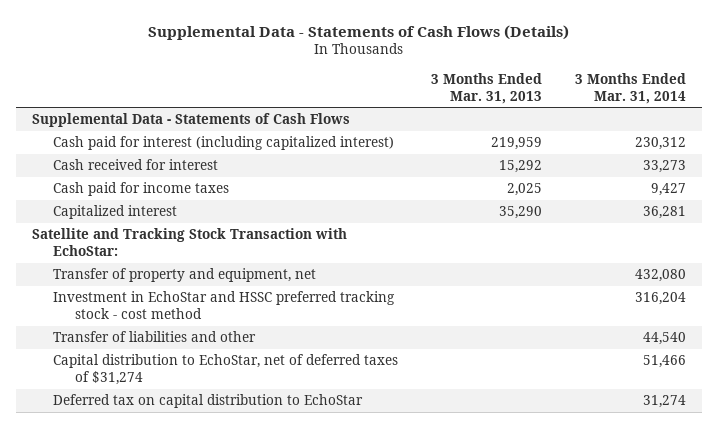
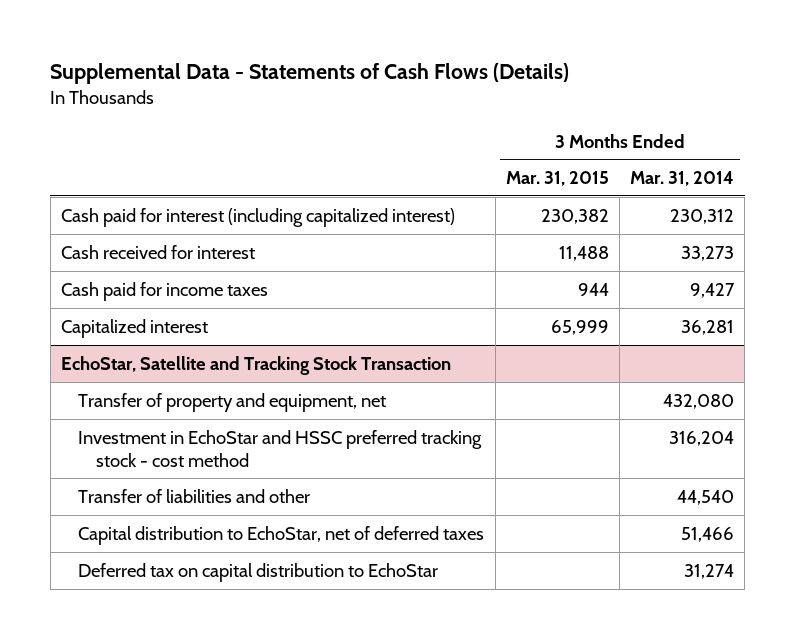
[431,73,543,104] 3 Months Ended Mar. 31, 2013 -> none
none -> [505,171,609,187] Mar. 31, 2015
[32,113,351,128] Supplemental Data - Statements of Cash Flows -> none
[32,228,348,256] Satellite and Tracking Stock Transaction with EchoStar: -> none
none -> [60,355,451,375] EchoStar, Satellite and Tracking Stock Transaction
[53,354,399,385] Capital distribution to EchoStar, net of deferred taxes of $31,274 -> [78,525,485,545] Capital distribution to EchoStar, net of deferred taxes

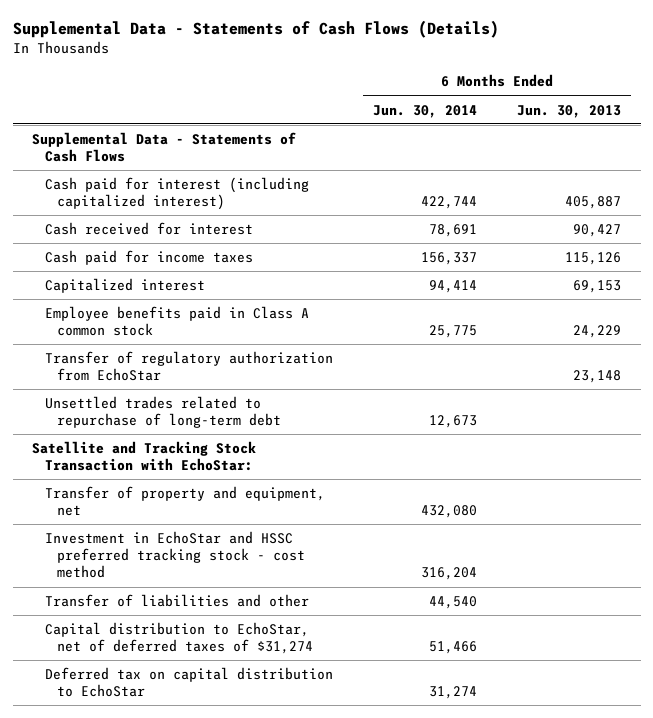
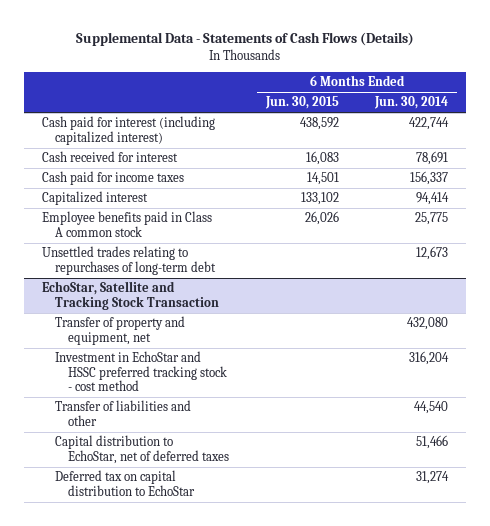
[516,104,621,118] Jun. 30, 2013 -> none
none -> [264,96,339,110] Jun. 30, 2015
[32,131,297,163] Supplemental Data - Statements of Cash Flows -> none
[44,350,333,382] Transfer of regulatory authorization from EchoStar -> none
[32,440,257,472] Satellite and Tracking Stock Transaction with EchoStar: -> none
[44,395,282,429] Unsettled trades related to repurchase of long-term debt -> [42,246,217,275] Unsettled trades relating to repurchases of long-term debt
none -> [42,281,220,310] EchoStar, Satellite and Tracking Stock Transaction
[44,621,314,655] Capital distribution to EchoStar, net of deferred taxes of $31,274 -> [55,435,230,464] Capital distribution to EchoStar, net of deferred taxes

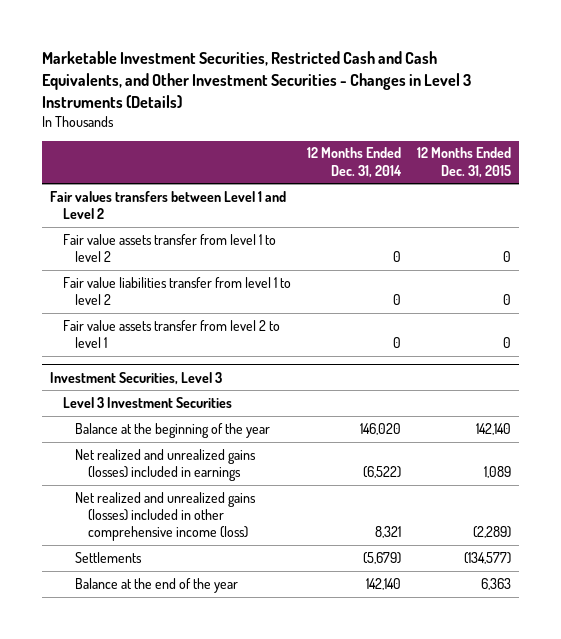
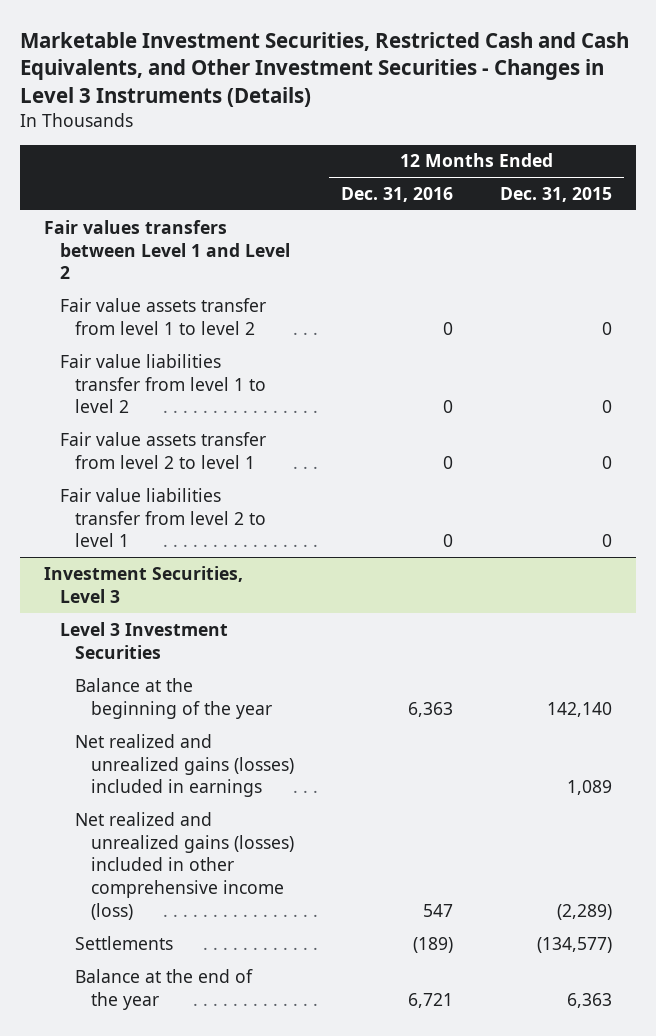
[306,147,402,178] 12 Months Ended Dec. 31, 2014 -> none
none -> [341,186,454,202] Dec. 31, 2016
none -> [59,487,267,548] Fair value liabilities transfer from level 2 to level 1

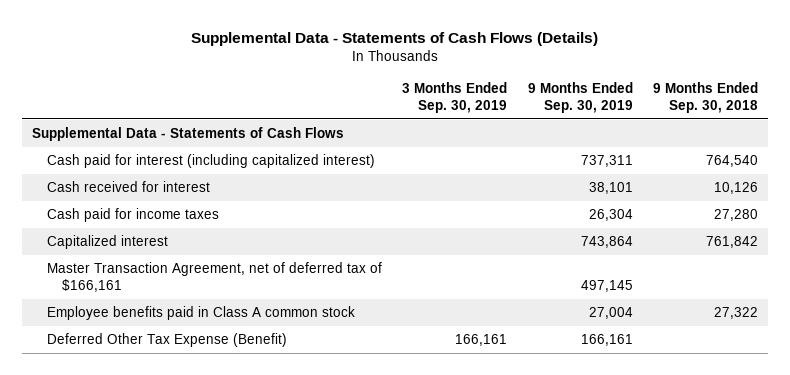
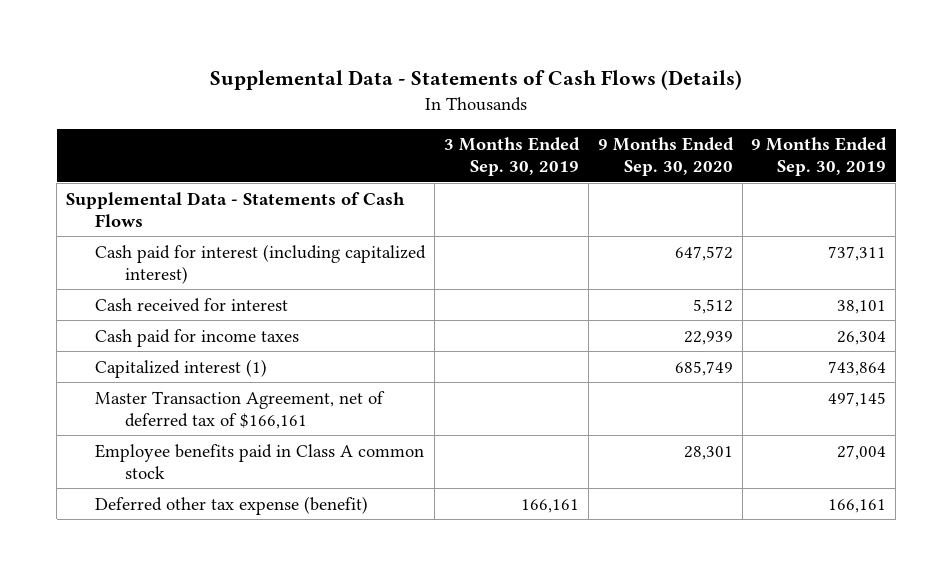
[653,81,759,113] 9 Months Ended Sep. 30, 2018 -> none
none -> [597,137,734,177] 9 Months Ended Sep. 30, 2020
[47,235,169,250] Capitalized interest -> [95,358,268,378] Capitalized interest (1)
[47,333,288,348] Deferred Other Tax Expense (Benefit) -> [95,495,369,515] Deferred other tax expense (benefit)

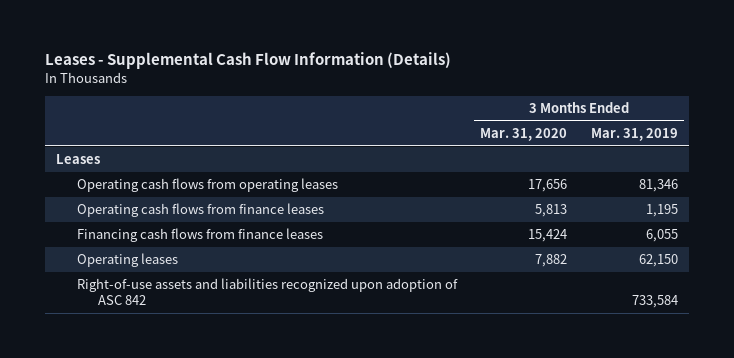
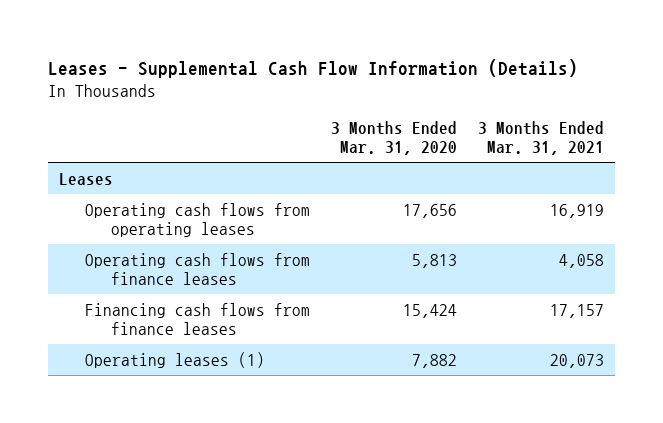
[590,128,678,142] Mar. 31, 2019 -> none
none -> [478,121,605,156] 3 Months Ended Mar. 31, 2021
[76,278,458,306] Right-of-use assets and liabilities recognized upon adoption of ASC 842 -> none
[76,253,178,268] Operating leases -> [84,351,265,368] Operating leases (1)

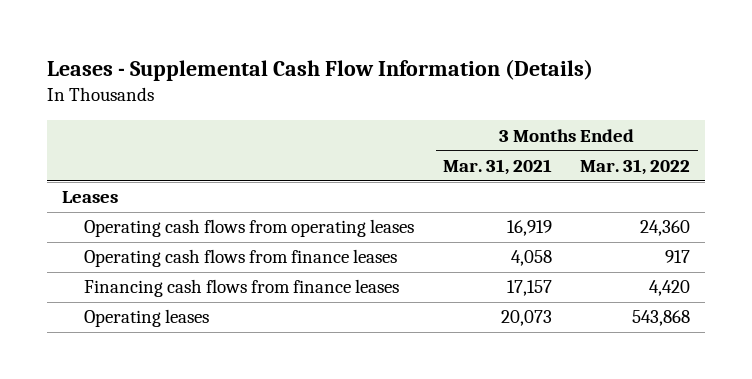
[330,121,457,156] 3 Months Ended Mar. 31, 2020 -> none
none -> [580,158,691,175] Mar. 31, 2022
[84,351,265,368] Operating leases (1) -> [84,309,210,328] Operating leases

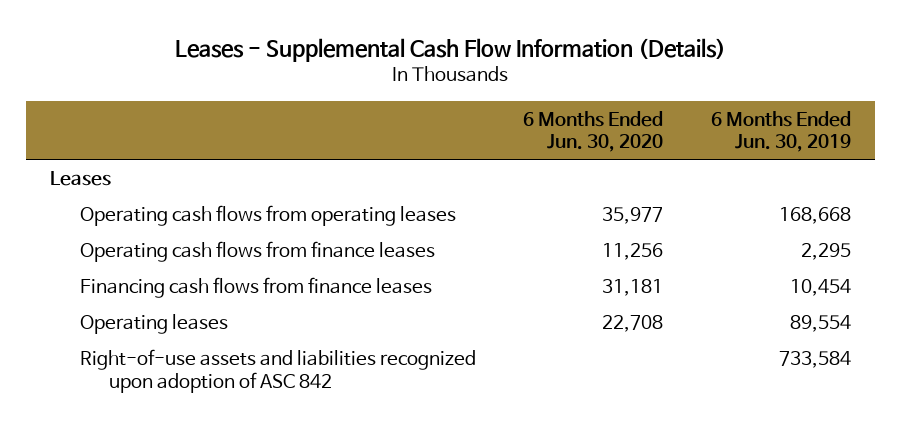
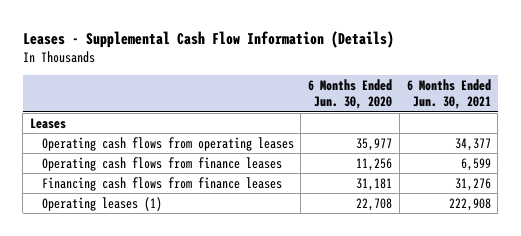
[711,110,852,153] 6 Months Ended Jun. 30, 2019 -> none
none -> [406,78,491,110] 6 Months Ended Jun. 30, 2021
[79,348,476,393] Right-of-use assets and liabilities recognized upon adoption of ASC 842 -> none
[79,313,228,334] Operating leases -> [41,196,162,211] Operating leases (1)

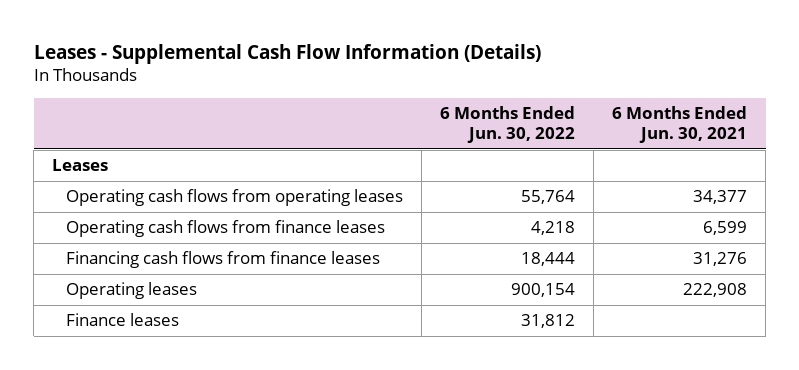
[308,78,393,110] 6 Months Ended Jun. 30, 2020 -> none
none -> [440,105,576,144] 6 Months Ended Jun. 30, 2022
[41,196,162,211] Operating leases (1) -> [66,282,198,300] Operating leases
none -> [66,313,180,327] Finance leases

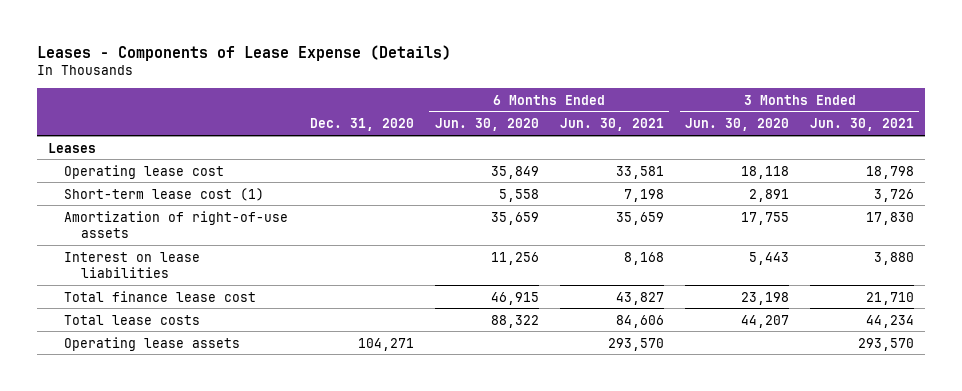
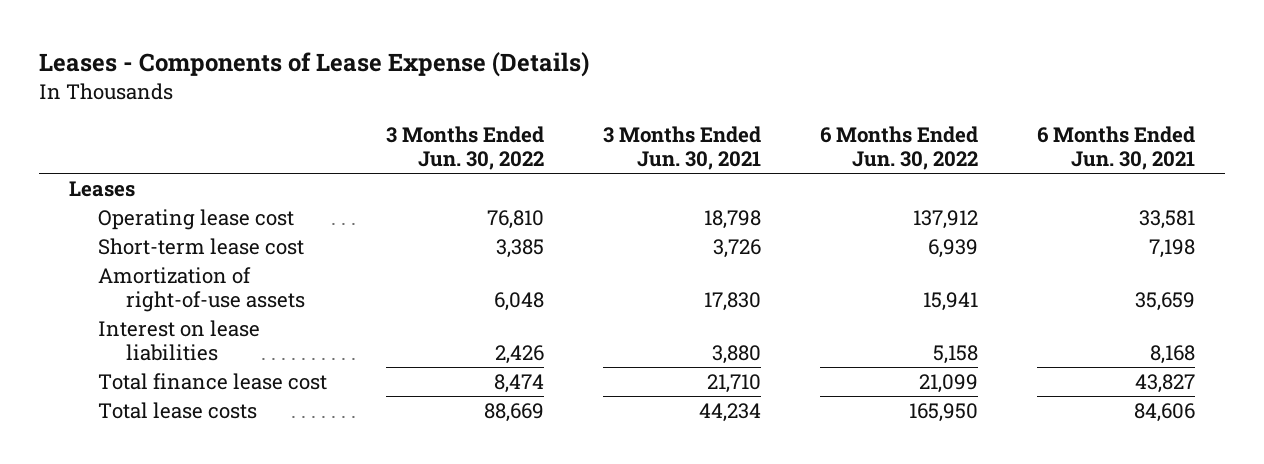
[309,118,414,132] Dec. 31, 2020 -> none
[434,118,539,132] Jun. 30, 2020 -> none
[685,118,790,132] Jun. 30, 2020 -> none
none -> [385,125,544,170] 3 Months Ended Jun. 30, 2022
none -> [819,125,978,170] 6 Months Ended Jun. 30, 2022
[64,187,265,201] Short-term lease cost (1) -> [97,238,304,256] Short-term lease cost
[64,336,241,351] Operating lease assets -> none

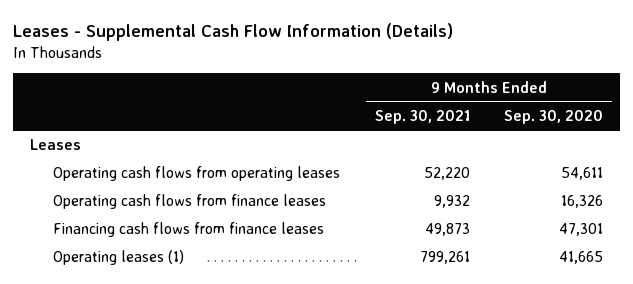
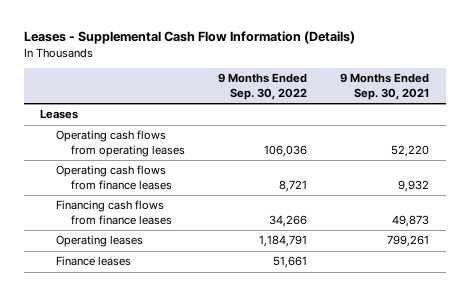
[504,110,604,125] Sep. 30, 2020 -> none
none -> [218,73,308,100] 9 Months Ended Sep. 30, 2022
[52,250,184,266] Operating leases (1) -> [55,235,143,248] Operating leases
none -> [55,256,131,267] Finance leases

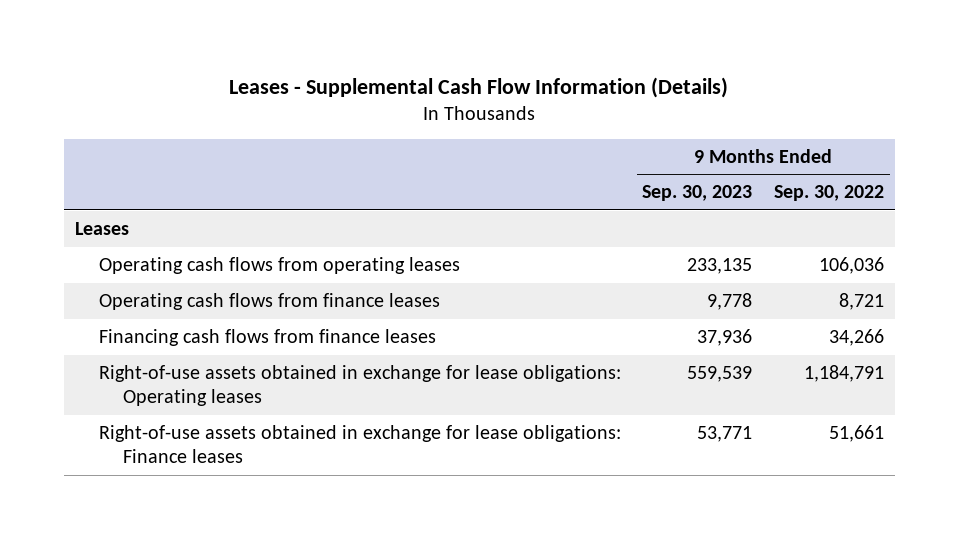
[340,73,430,100] 9 Months Ended Sep. 30, 2021 -> none
none -> [642,185,753,202] Sep. 30, 2023
[55,235,143,248] Operating leases -> [98,365,621,407] Right-of-use assets obtained in exchange for lease obligations: Operating leases
[55,256,131,267] Finance leases -> [98,425,621,464] Right-of-use assets obtained in exchange for lease obligations: Finance leases

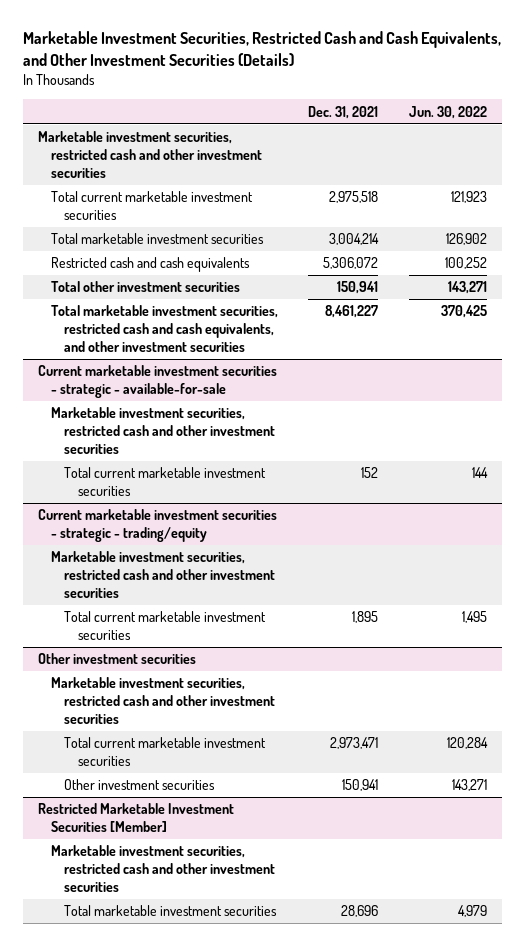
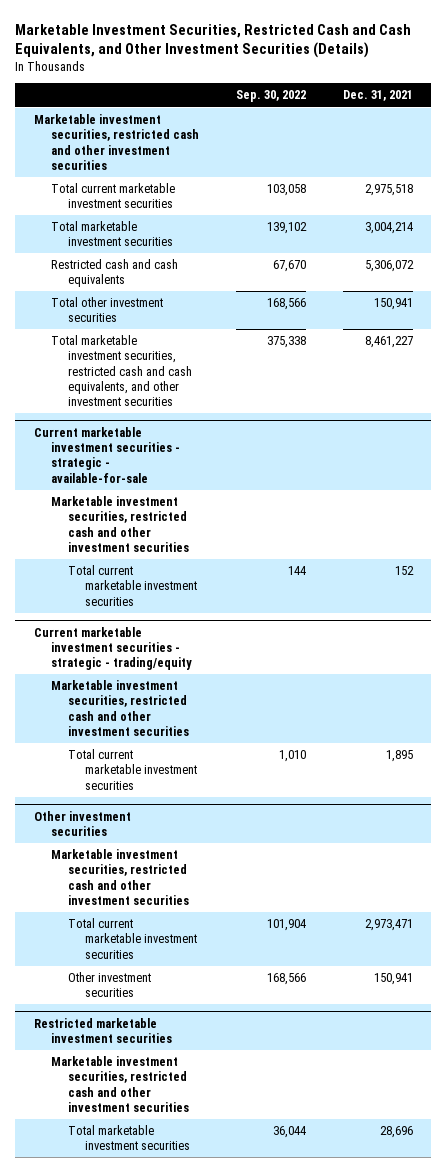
[408,105,487,119] Jun. 30, 2022 -> none
none -> [235,90,306,103] Sep. 30, 2022
[37,803,234,833] Restricted Marketable Investment Securities [Member] -> [33,1017,173,1043] Restricted marketable investment securities

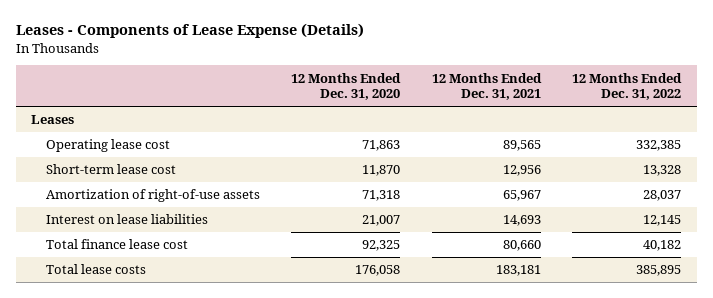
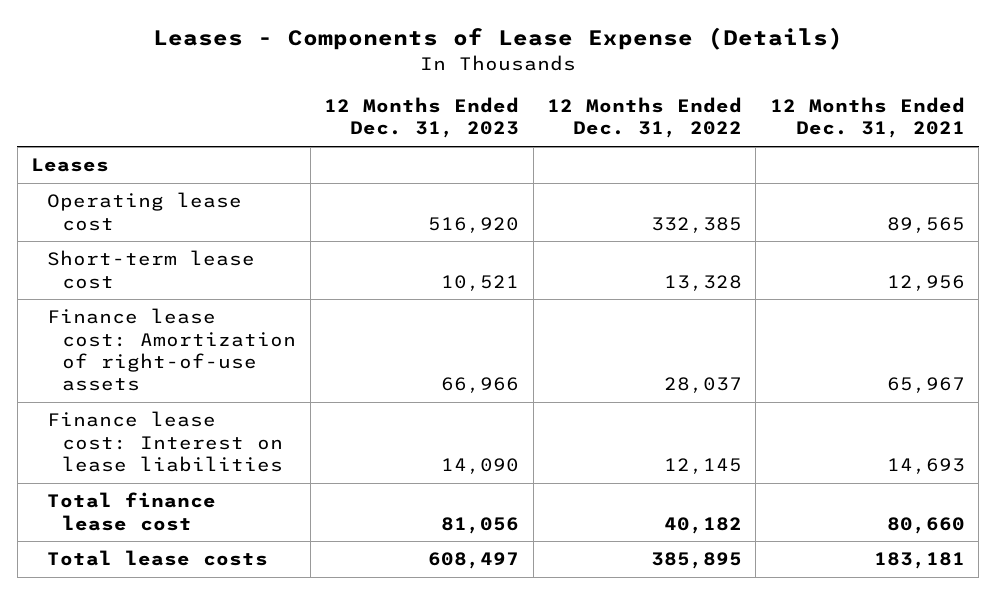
[291,72,402,101] 12 Months Ended Dec. 31, 2020 -> none
none -> [324,97,520,139] 12 Months Ended Dec. 31, 2023
[45,189,260,203] Amortization of right-of-use assets -> [46,308,297,392] Finance lease cost: Amortization of right-of-use assets
[45,214,208,225] Interest on lease liabilities -> [46,411,284,472] Finance lease cost: Interest on lease liabilities

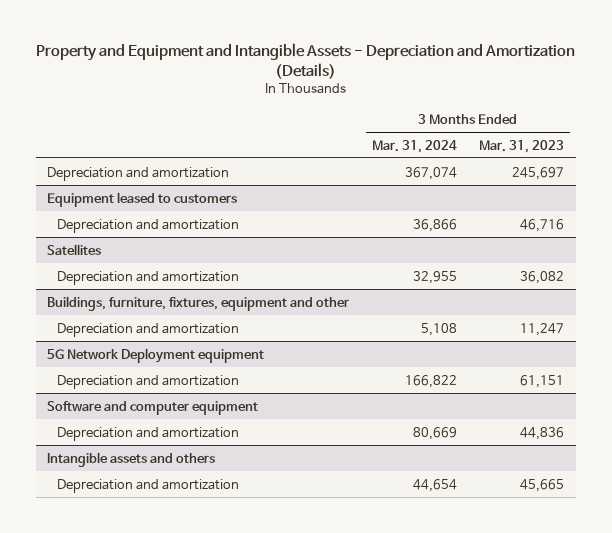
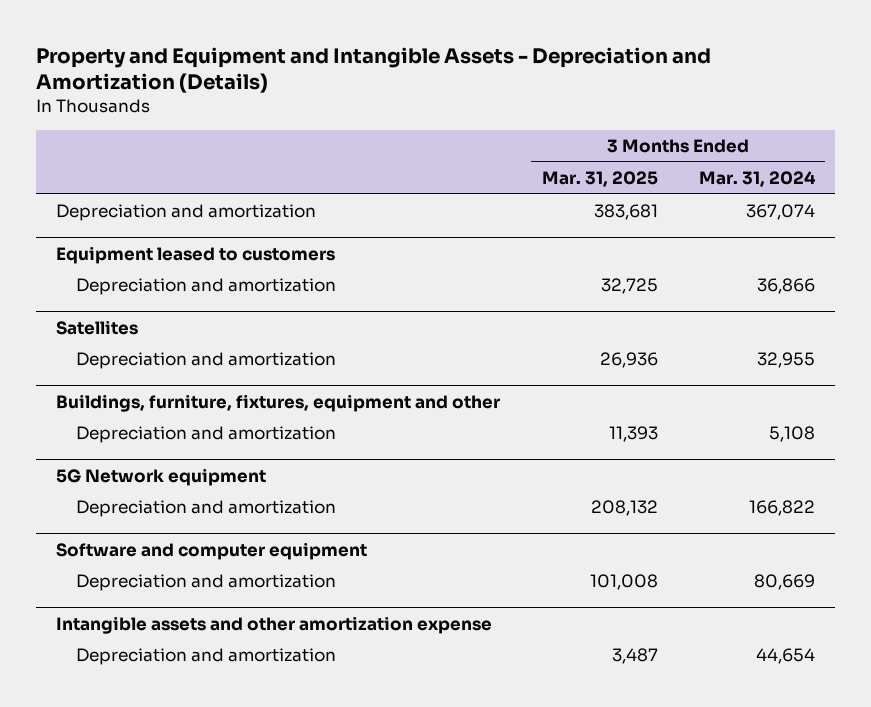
[479,139,565,153] Mar. 31, 2023 -> none
none -> [541,170,658,187] Mar. 31, 2025
[47,347,265,363] 5G Network Deployment equipment -> [56,467,267,486] 5G Network equipment
[47,451,216,467] Intangible assets and others -> [56,615,493,634] Intangible assets and other amortization expense

